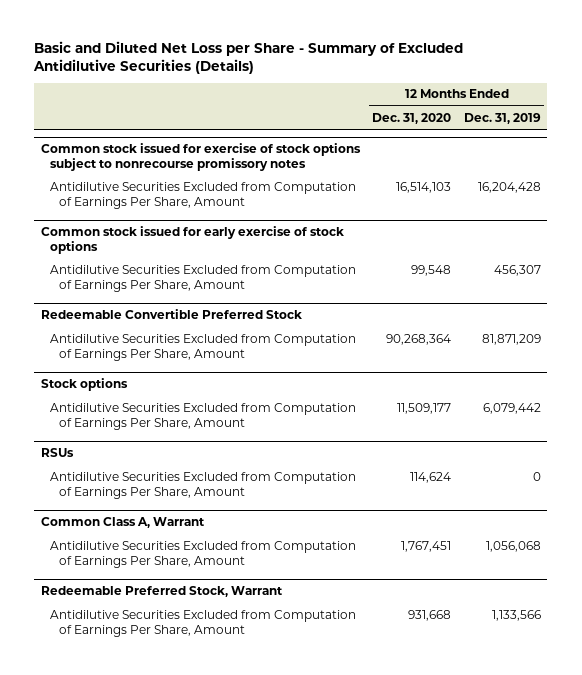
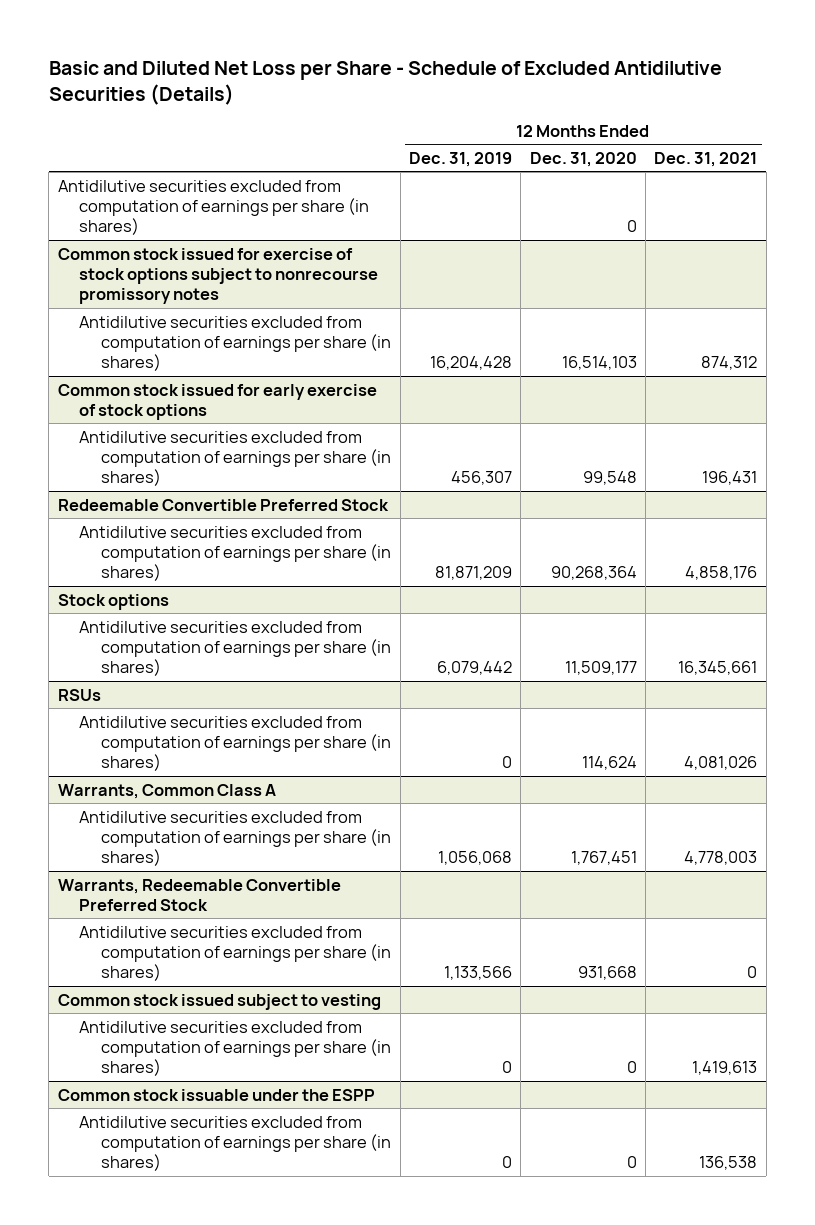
[33,40,464,74] Basic and Diluted Net Loss per Share - Summary of Excluded Antidilutive Securities (Details) -> [48,60,722,105] Basic and Diluted Net Loss per Share - Schedule of Excluded Antidilutive Securities (Details)
none -> [654,151,758,167] Dec. 31, 2021
none -> [57,179,370,236] Antidilutive securities excluded from computation of earnings per share (in shares)
[49,181,356,209] Antidilutive Securities Excluded from Computation of Earnings Per Share, Amount -> [79,315,392,372] Antidilutive securities excluded from computation of earnings per share (in shares)
[49,264,356,292] Antidilutive Securities Excluded from Computation of Earnings Per Share, Amount -> [79,430,392,487] Antidilutive securities excluded from computation of earnings per share (in shares)
[49,333,356,361] Antidilutive Securities Excluded from Computation of Earnings Per Share, Amount -> [79,525,392,582] Antidilutive securities excluded from computation of earnings per share (in shares)
[49,402,356,430] Antidilutive Securities Excluded from Computation of Earnings Per Share, Amount -> [79,620,392,677] Antidilutive securities excluded from computation of earnings per share (in shares)
[49,471,356,499] Antidilutive Securities Excluded from Computation of Earnings Per Share, Amount -> [79,715,392,772] Antidilutive securities excluded from computation of earnings per share (in shares)
[40,517,205,529] Common Class A, Warrant -> [57,783,276,799] Warrants, Common Class A
[49,540,356,568] Antidilutive Securities Excluded from Computation of Earnings Per Share, Amount -> [79,810,392,867] Antidilutive securities excluded from computation of earnings per share (in shares)
[40,586,283,598] Redeemable Preferred Stock, Warrant -> [57,878,341,912] Warrants, Redeemable Convertible Preferred Stock
[49,609,356,637] Antidilutive Securities Excluded from Computation of Earnings Per Share, Amount -> [79,925,392,982] Antidilutive securities excluded from computation of earnings per share (in shares)
none -> [57,993,381,1010] Common stock issued subject to vesting
none -> [79,1020,392,1077] Antidilutive securities excluded from computation of earnings per share (in shares)
none -> [57,1088,375,1101] Common stock issuable under the ESPP
none -> [79,1115,392,1172] Antidilutive securities excluded from computation of earnings per share (in shares)

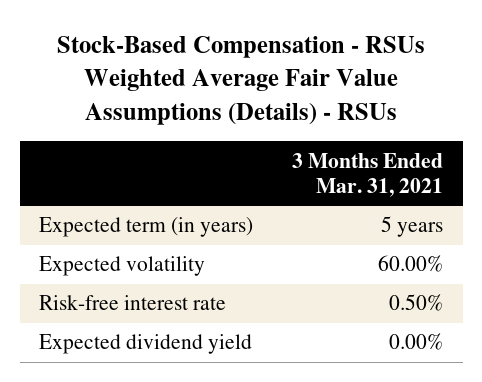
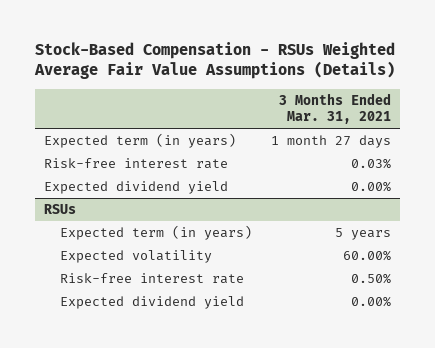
[57,36,426,125] Stock-Based Compensation - RSUs Weighted Average Fair Value Assumptions (Details) - RSUs -> [33,42,395,80] Stock-Based Compensation - RSUs Weighted Average Fair Value Assumptions (Details)
none -> [44,133,237,149] Expected term (in years)
none -> [44,158,229,170] Risk-free interest rate
none -> [44,181,229,195] Expected dividend yield
none -> [44,204,77,215] RSUs

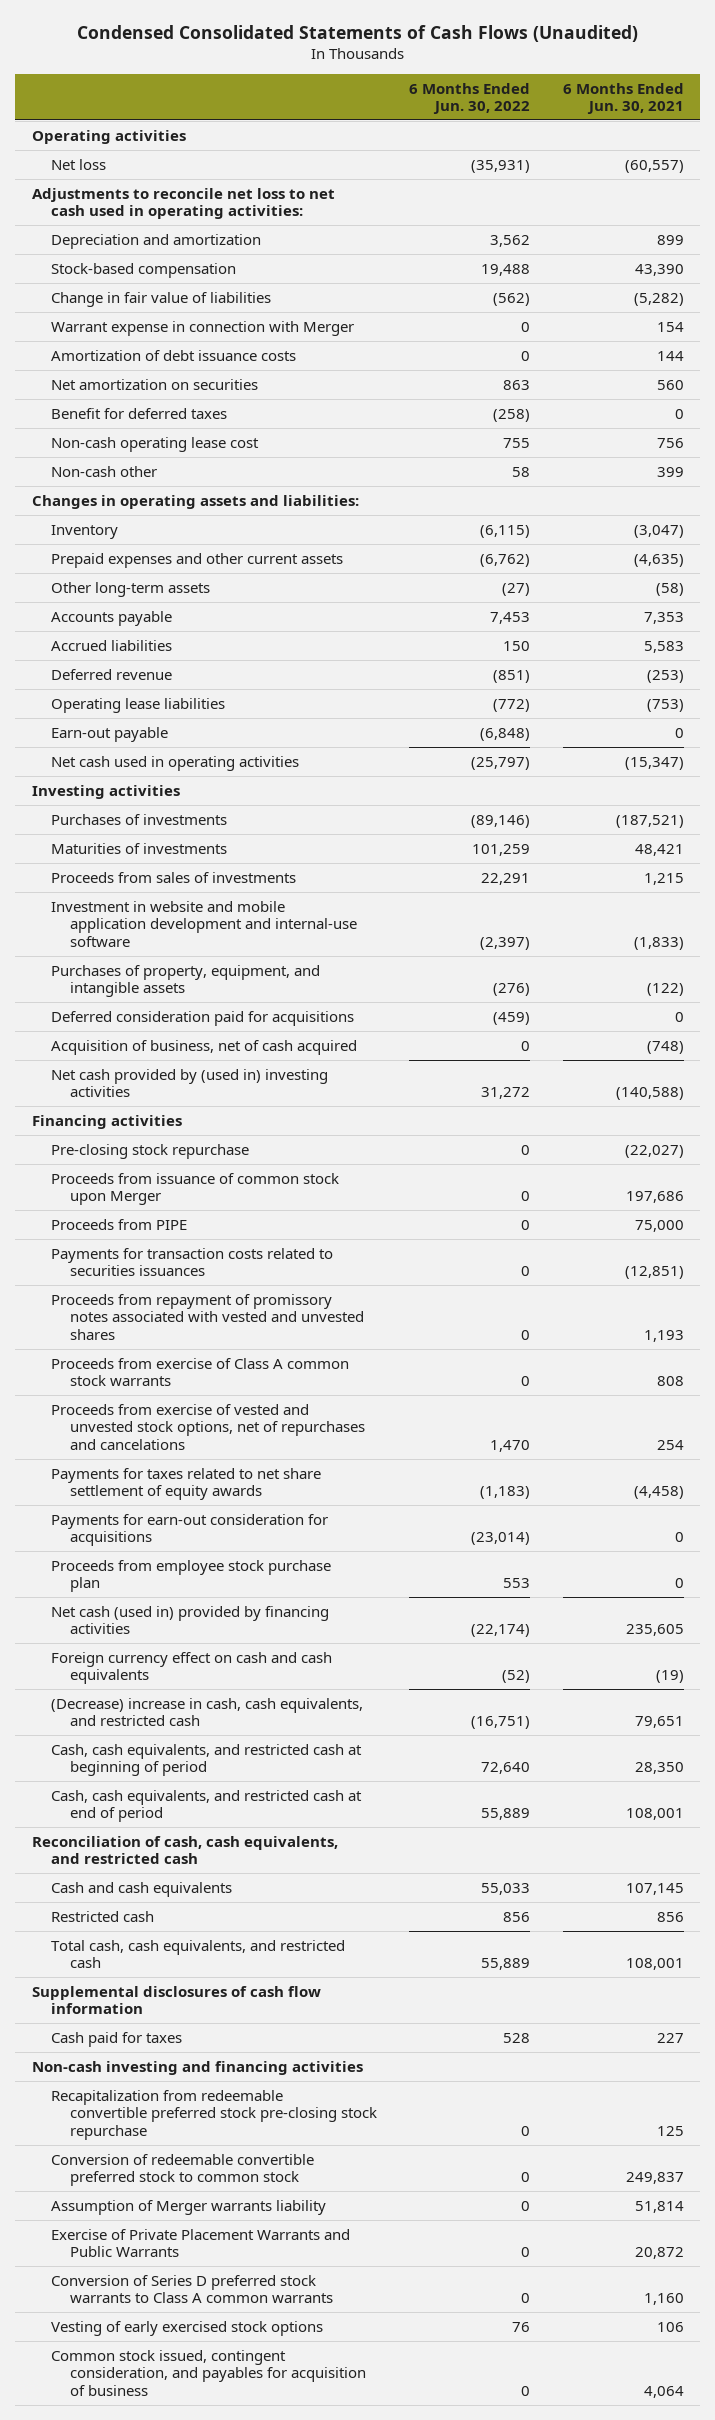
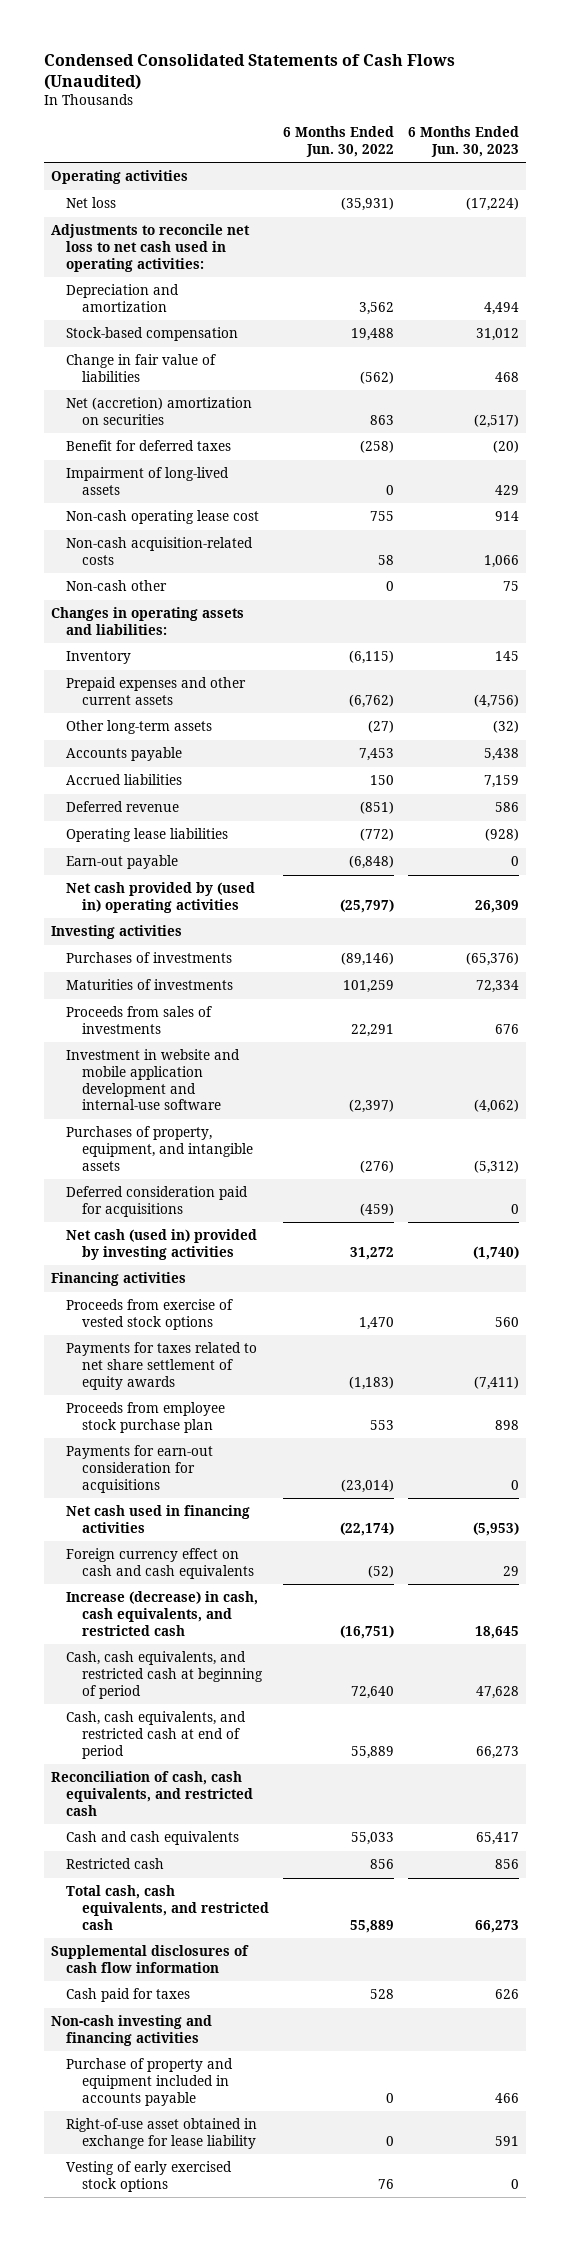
[562,82,684,115] 6 Months Ended Jun. 30, 2021 -> none
none -> [408,126,520,157] 6 Months Ended Jun. 30, 2023
[50,320,354,336] Warrant expense in connection with Merger -> none
[50,349,296,361] Amortization of debt issuance costs -> none
[50,378,258,390] Net amortization on securities -> [66,397,253,425] Net (accretion) amortization on securities
none -> [66,467,230,495] Impairment of long-lived assets
none -> [66,537,254,565] Non-cash acquisition-related costs
[512,466,531,477] 58 -> [385,581,394,592] 0
[50,755,299,771] Net cash used in operating activities -> [66,882,256,913] Net cash provided by (used in) operating activities
[50,1039,357,1055] Acquisition of business, net of cash acquired -> none
[50,1068,328,1098] Net cash provided by (used in) investing activities -> [66,1229,258,1260] Net cash (used in) provided by investing activities
[50,1143,249,1159] Pre-closing stock repurchase -> none
[50,1172,339,1206] Proceeds from issuance of common stock upon Merger -> none
[50,1218,187,1230] Proceeds from PIPE -> none
[50,1247,333,1277] Payments for transaction costs related to securities issuances -> none
[50,1293,364,1340] Proceeds from repayment of promissory notes associated with vested and unvested shares -> none
[50,1357,349,1387] Proceeds from exercise of Class A common stock warrants -> none
[50,1403,365,1450] Proceeds from exercise of vested and unvested stock options, net of repurchases and cancelations -> [66,1299,234,1330] Proceeds from exercise of vested stock options
[50,1513,328,1547] Payments for earn-out consideration for acquisitions -> [66,1445,214,1493] Payments for earn-out consideration for acquisitions
[50,1605,329,1635] Net cash (used in) provided by financing activities -> [66,1505,251,1533] Net cash used in financing activities
[50,1697,363,1727] (Decrease) increase in cash, cash equivalents, and restricted cash -> [66,1591,259,1636] Increase (decrease) in cash, cash equivalents, and restricted cash
[50,2089,377,2140] Recapitalization from redeemable convertible preferred stock pre-closing stock repurchase -> none
[50,2153,314,2187] Conversion of redeemable convertible preferred stock to common stock -> none
[50,2199,326,2215] Assumption of Merger warrants liability -> none
[50,2228,350,2258] Exercise of Private Placement Warrants and Public Warrants -> none
[50,2274,333,2304] Conversion of Series D preferred stock warrants to Class A common warrants -> none
none -> [66,2058,234,2106] Purchase of property and equipment included in accounts payable
none -> [66,2118,258,2149] Right-of-use asset obtained in exchange for lease liability
[50,2349,366,2396] Common stock issued, contingent consideration, and payables for acquisition of business -> none

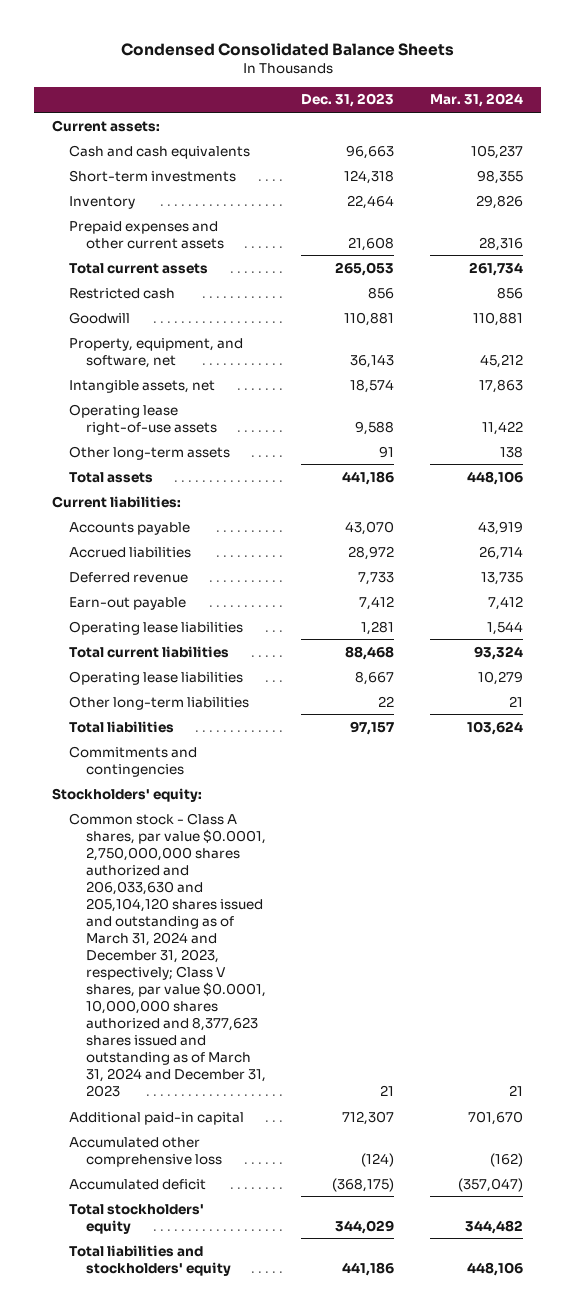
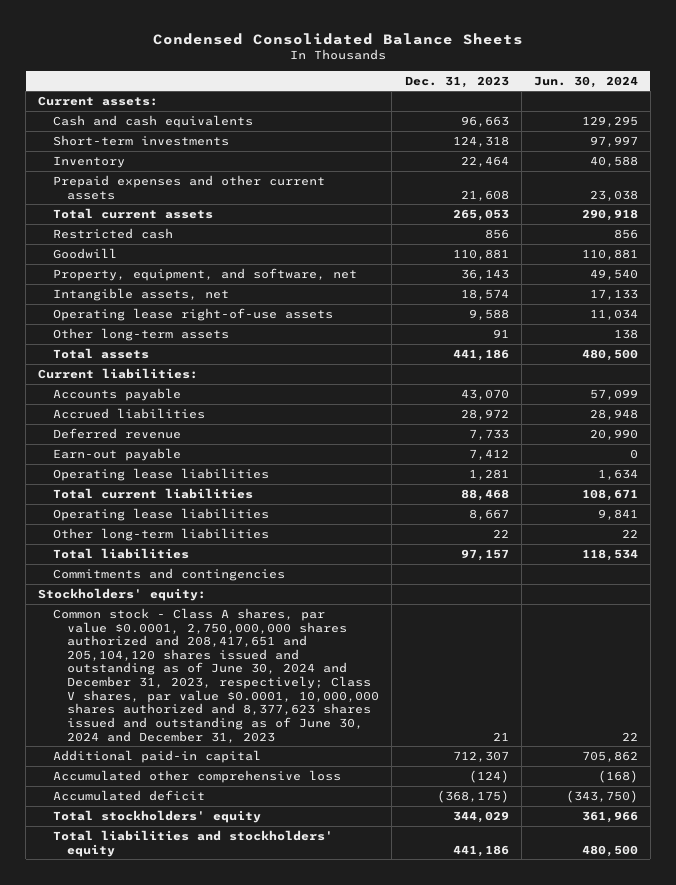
[430,93,524,108] Mar. 31, 2024 -> none
none -> [533,75,638,88] Jun. 30, 2024
[68,812,266,1098] Common stock - Class A shares, par value $0.0001, 2,750,000,000 shares authorized and 206,033,630 and 205,104,120 shares issued and outstanding as of March 31, 2024 and December 31, 2023, respectively; Class V shares, par value $0.0001, 10,000,000 shares authorized and 8,377,623 shares issued and outstanding as of March 31, 2024 and December 31, 2023 -> [52,607,380,743] Common stock - Class A shares, par value $0.0001, 2,750,000,000 shares authorized and 208,417,651 and 205,104,120 shares issued and outstanding as of June 30, 2024 and December 31, 2023, respectively; Class V shares, par value $0.0001, 10,000,000 shares authorized and 8,377,623 shares issued and outstanding as of June 30, 2024 and December 31, 2023

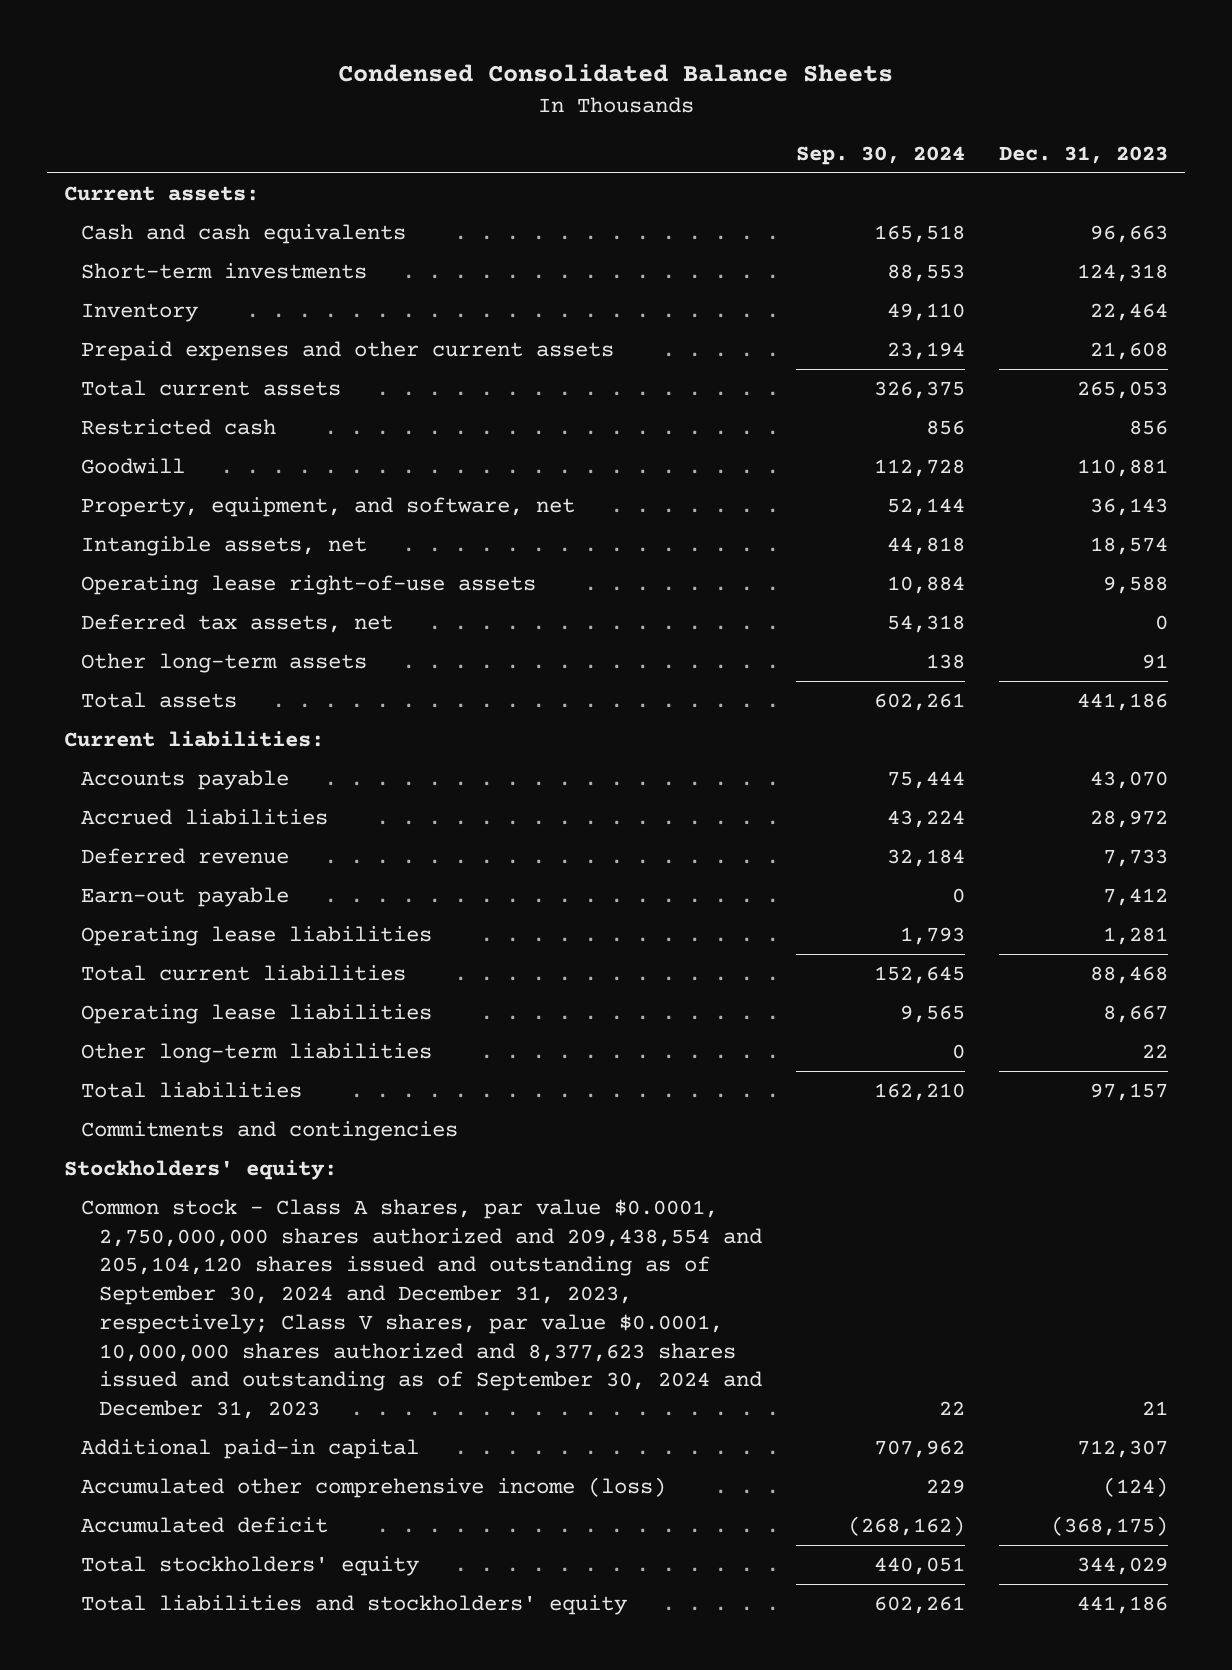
[533,75,638,88] Jun. 30, 2024 -> none
none -> [795,145,965,165] Sep. 30, 2024
none -> [81,613,394,633] Deferred tax assets, net
[52,607,380,743] Common stock - Class A shares, par value $0.0001, 2,750,000,000 shares authorized and 208,417,651 and 205,104,120 shares issued and outstanding as of June 30, 2024 and December 31, 2023, respectively; Class V shares, par value $0.0001, 10,000,000 shares authorized and 8,377,623 shares issued and outstanding as of June 30, 2024 and December 31, 2023 -> [81,1198,762,1420] Common stock - Class A shares, par value $0.0001, 2,750,000,000 shares authorized and 209,438,554 and 205,104,120 shares issued and outstanding as of September 30, 2024 and December 31, 2023, respectively; Class V shares, par value $0.0001, 10,000,000 shares authorized and 8,377,623 shares issued and outstanding as of September 30, 2024 and December 31, 2023
[52,769,341,783] Accumulated other comprehensive loss -> [81,1476,667,1498] Accumulated other comprehensive income (loss)

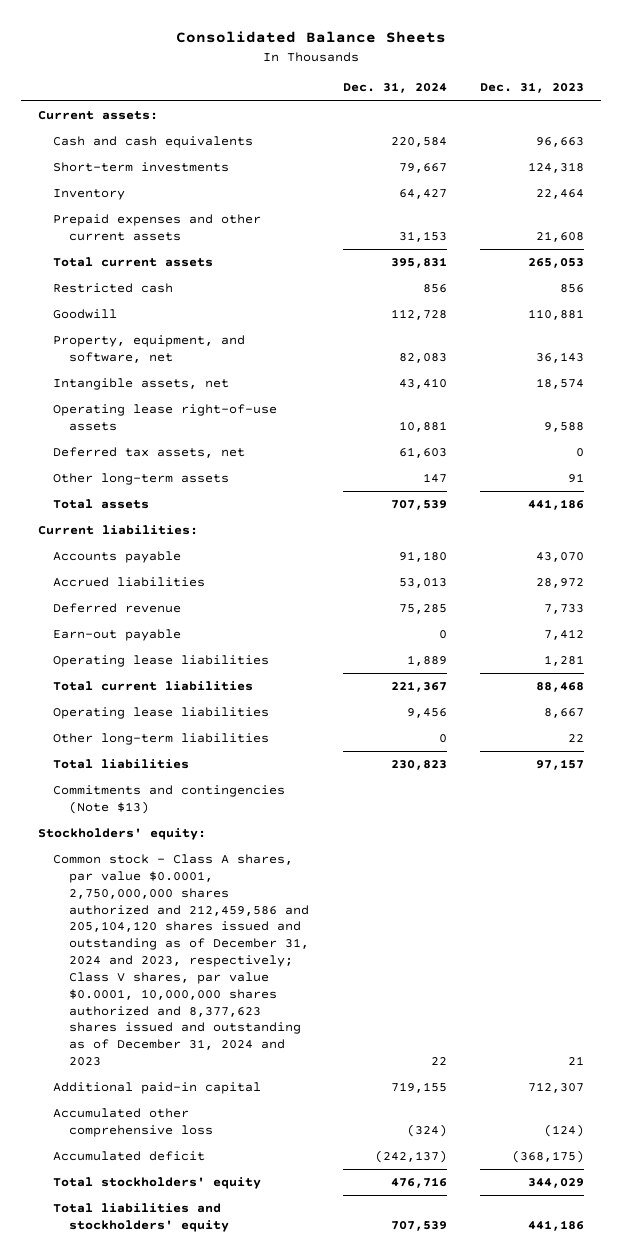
[337,64,893,83] Condensed Consolidated Balance Sheets -> [176,31,447,44] Consolidated Balance Sheets
[795,145,965,165] Sep. 30, 2024 -> none
none -> [342,82,447,94] Dec. 31, 2024
[81,1120,459,1141] Commitments and contingencies -> [53,785,286,814] Commitments and contingencies (Note $13)
[81,1198,762,1420] Common stock - Class A shares, par value $0.0001, 2,750,000,000 shares authorized and 209,438,554 and 205,104,120 shares issued and outstanding as of September 30, 2024 and December 31, 2023, respectively; Class V shares, par value $0.0001, 10,000,000 shares authorized and 8,377,623 shares issued and outstanding as of September 30, 2024 and December 31, 2023 -> [53,854,310,1067] Common stock - Class A shares, par value $0.0001, 2,750,000,000 shares authorized and 212,459,586 and 205,104,120 shares issued and outstanding as of December 31, 2024 and 2023, respectively; Class V shares, par value $0.0001, 10,000,000 shares authorized and 8,377,623 shares issued and outstanding as of December 31, 2024 and 2023
[81,1476,667,1498] Accumulated other comprehensive income (loss) -> [53,1108,214,1137] Accumulated other comprehensive loss

